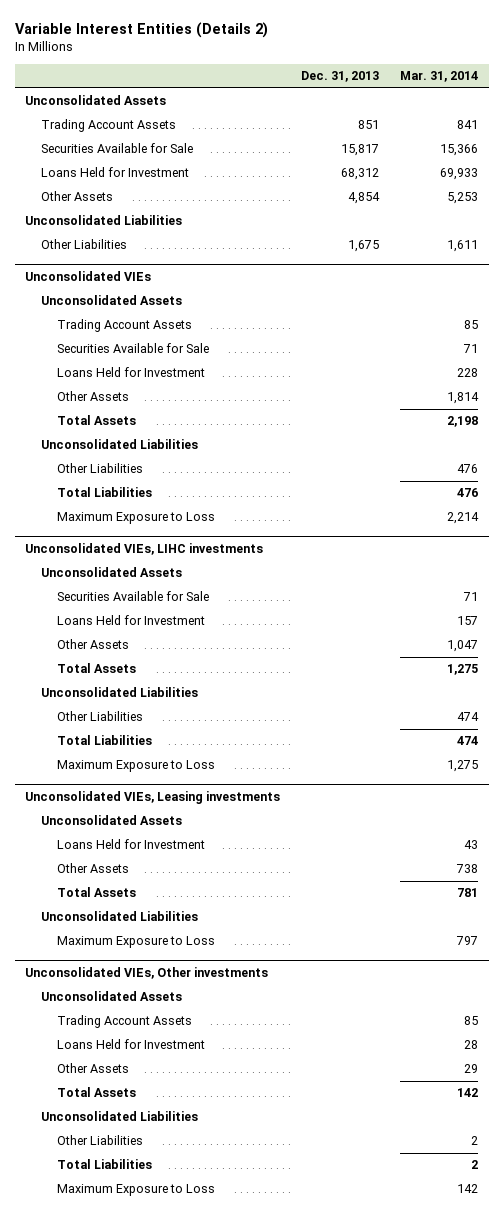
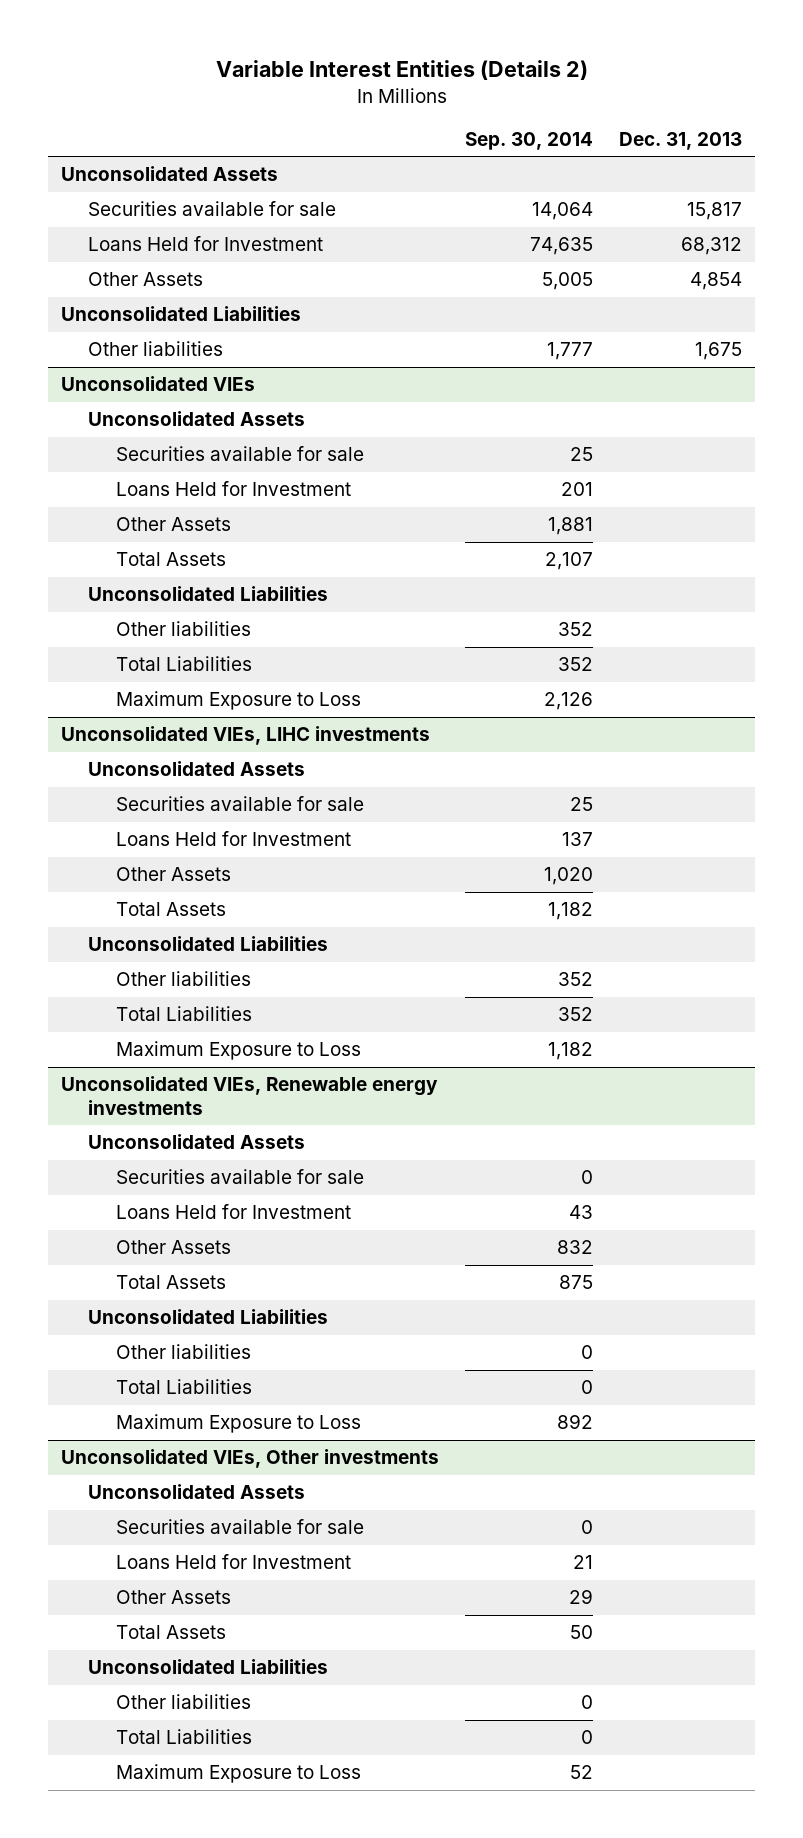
[400,71,479,83] Mar. 31, 2014 -> none
none -> [465,131,594,150] Sep. 30, 2014
[41,119,177,133] Trading Account Assets -> none
[41,143,194,154] Securities Available for Sale -> [88,201,337,217] Securities available for sale
[41,239,128,250] Other Liabilities -> [88,341,224,357] Other liabilities
[57,319,193,333] Trading Account Assets -> none
[57,343,210,354] Securities Available for Sale -> [115,446,364,462] Securities available for sale
[57,463,144,474] Other Liabilities -> [115,621,251,637] Other liabilities
[57,591,210,602] Securities Available for Sale -> [115,796,364,812] Securities available for sale
[57,711,144,722] Other Liabilities -> [115,971,251,987] Other liabilities
[25,791,281,805] Unconsolidated VIEs, Leasing investments -> [61,1076,439,1115] Unconsolidated VIEs, Renewable energy investments
none -> [115,1169,364,1185] Securities available for sale
none -> [115,1344,251,1360] Other liabilities
none -> [115,1379,252,1395] Total Liabilities
[57,1015,193,1029] Trading Account Assets -> none
none -> [115,1519,364,1535] Securities available for sale
[57,1135,144,1146] Other Liabilities -> [115,1694,251,1710] Other liabilities

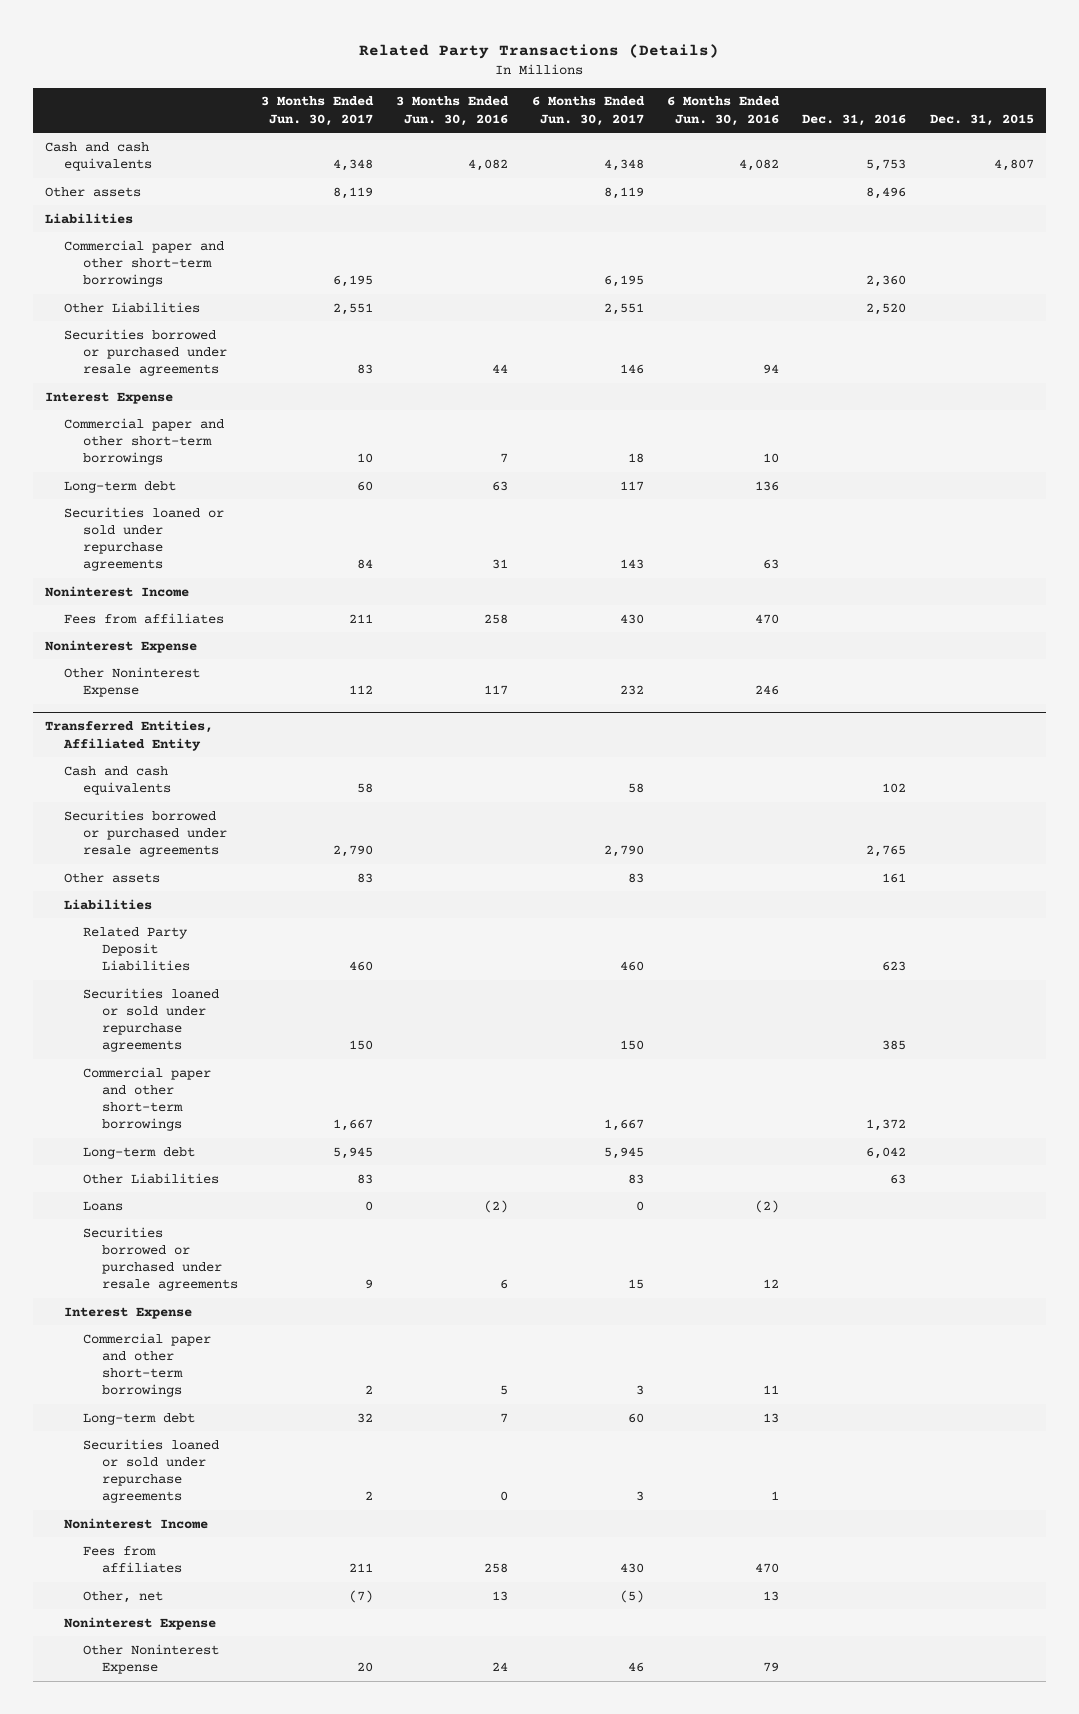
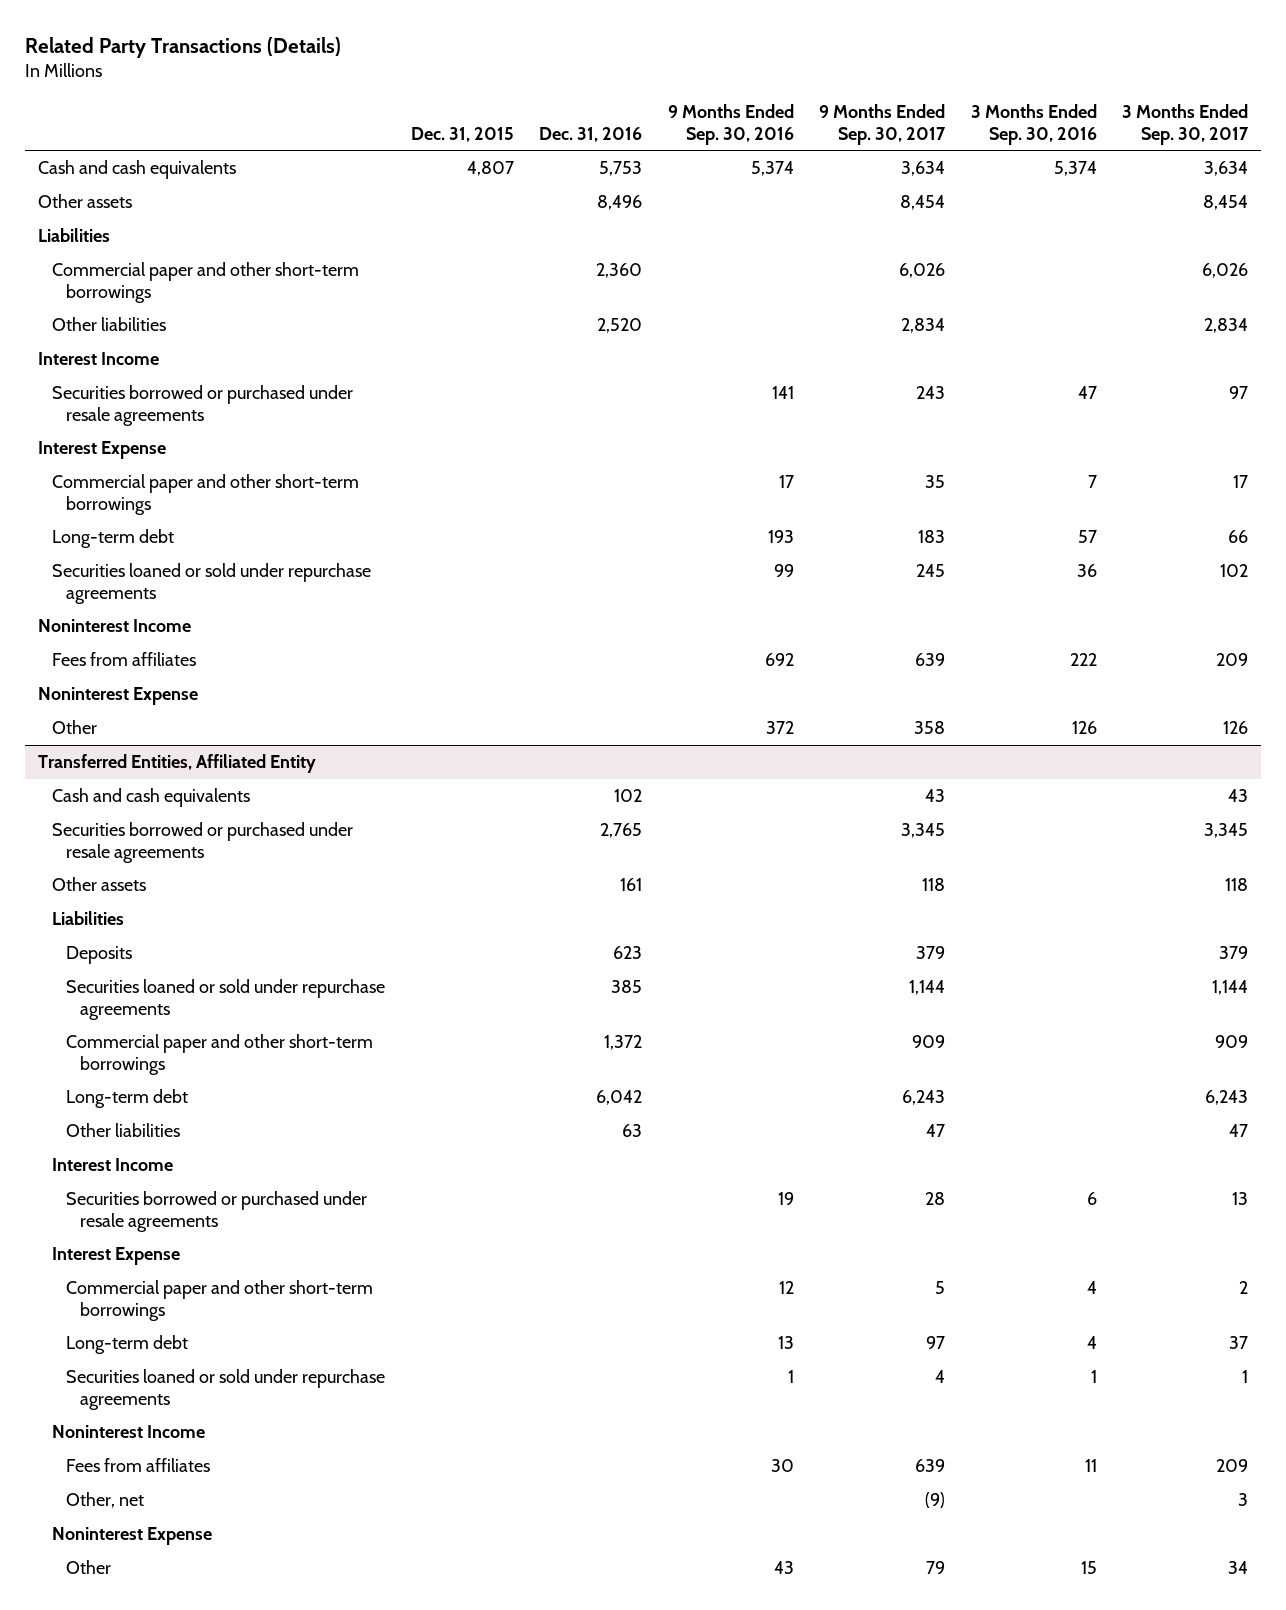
[260,96,374,126] 3 Months Ended Jun. 30, 2017 -> none
[396,96,510,126] 3 Months Ended Jun. 30, 2016 -> none
[531,96,645,126] 6 Months Ended Jun. 30, 2017 -> none
[667,96,781,126] 6 Months Ended Jun. 30, 2016 -> none
none -> [667,104,794,145] 9 Months Ended Sep. 30, 2016
none -> [819,104,947,145] 9 Months Ended Sep. 30, 2017
none -> [970,104,1097,145] 3 Months Ended Sep. 30, 2016
none -> [1121,104,1249,145] 3 Months Ended Sep. 30, 2017
[63,301,200,313] Other Liabilities -> [52,317,167,332] Other liabilities
none -> [37,352,159,366] Interest Income
[63,666,200,697] Other Noninterest Expense -> [52,720,98,735] Other
[82,926,190,972] Related Party Deposit Liabilities -> [66,946,133,965] Deposits
[82,1200,123,1211] Loans -> none
[82,1172,219,1184] Other Liabilities -> [66,1123,181,1138] Other liabilities
none -> [52,1158,174,1172] Interest Income
[82,1643,219,1674] Other Noninterest Expense -> [66,1560,112,1575] Other

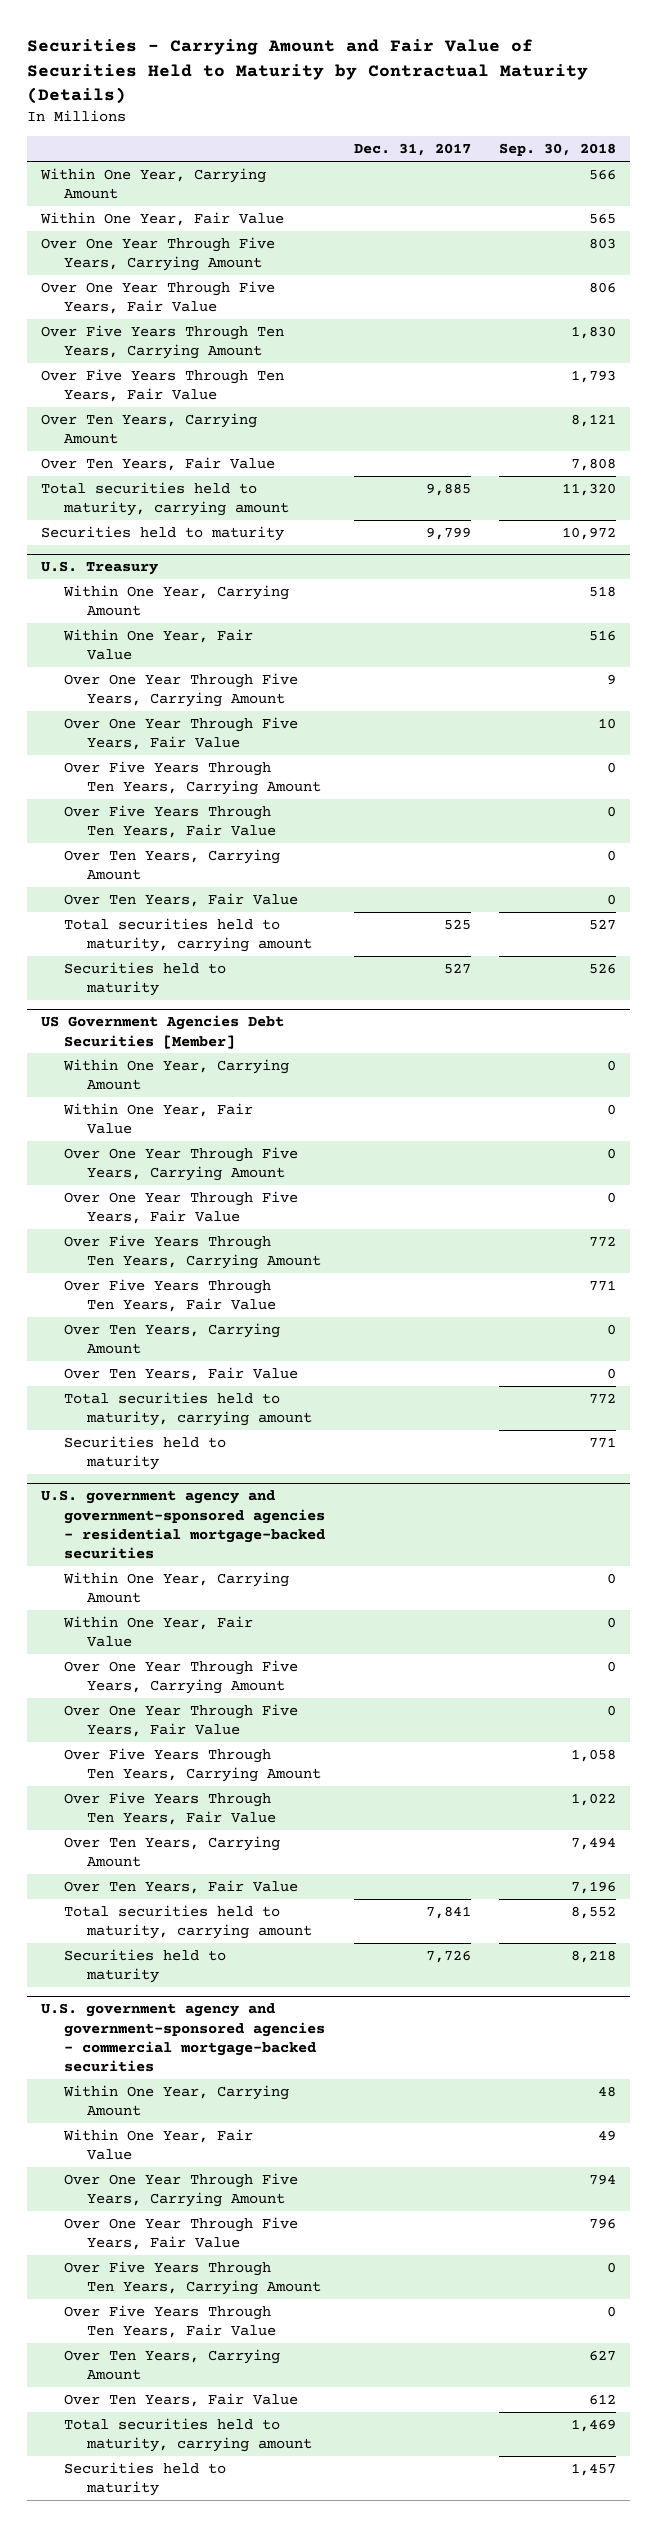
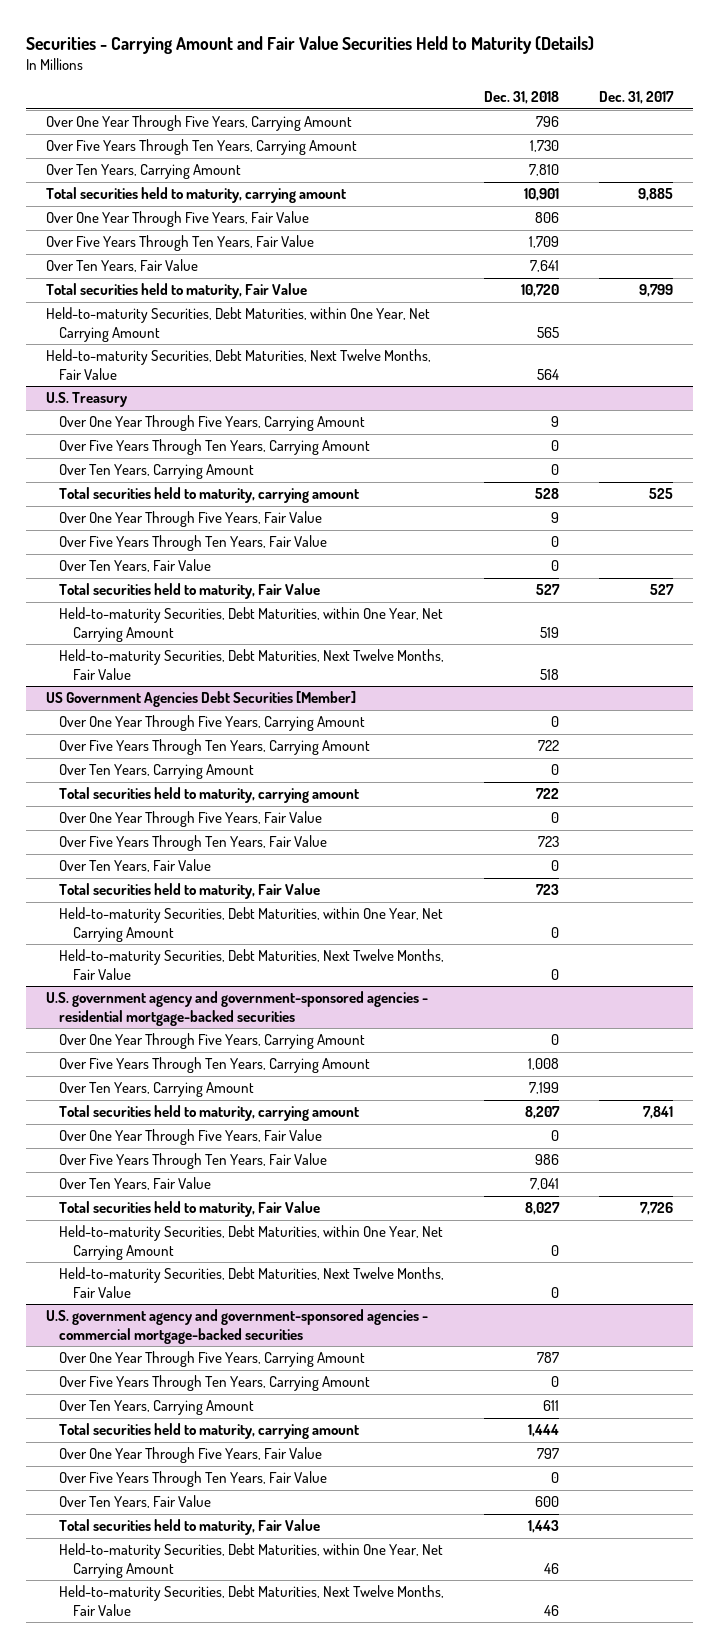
[27,39,589,104] Securities - Carrying Amount and Fair Value of Securities Held to Maturity by Contractual Maturity (Details) -> [26,35,595,54] Securities - Carrying Amount and Fair Value Securities Held to Maturity (Details)
[498,143,616,157] Sep. 30, 2018 -> none
none -> [484,91,560,105] Dec. 31, 2018
[40,167,267,200] Within One Year, Carrying Amount -> none
[40,211,285,226] Within One Year, Fair Value -> none
[41,280,276,315] Over One Year Through Five Years, Fair Value -> [45,211,309,228] Over One Year Through Five Years, Fair Value
[41,368,285,403] Over Five Years Through Ten Years, Fair Value -> [45,235,314,252] Over Five Years Through Ten Years, Fair Value
[41,456,276,471] Over Ten Years, Fair Value -> [45,259,198,273] Over Ten Years, Fair Value
[41,525,285,541] Securities held to maturity -> [45,283,307,300] Total securities held to maturity, Fair Value
none -> [45,307,430,342] Held-to-maturity Securities, Debt Maturities, within One Year, Net Carrying Amount
none -> [45,349,431,380] Held-to-maturity Securities, Debt Maturities, Next Twelve Months, Fair Value
[63,584,290,617] Within One Year, Carrying Amount -> none
[63,628,254,661] Within One Year, Fair Value -> none
[64,716,299,751] Over One Year Through Five Years, Fair Value -> [59,511,323,528] Over One Year Through Five Years, Fair Value
[64,804,276,839] Over Five Years Through Ten Years, Fair Value -> [59,535,328,552] Over Five Years Through Ten Years, Fair Value
[64,892,299,907] Over Ten Years, Fair Value -> [59,559,212,573] Over Ten Years, Fair Value
[64,961,227,997] Securities held to maturity -> [59,583,321,600] Total securities held to maturity, Fair Value
none -> [59,607,444,642] Held-to-maturity Securities, Debt Maturities, within One Year, Net Carrying Amount
none -> [59,649,445,680] Held-to-maturity Securities, Debt Maturities, Next Twelve Months, Fair Value
[63,1058,290,1091] Within One Year, Carrying Amount -> none
[63,1102,254,1135] Within One Year, Fair Value -> none
[64,1190,299,1225] Over One Year Through Five Years, Fair Value -> [59,811,323,828] Over One Year Through Five Years, Fair Value
[64,1278,276,1313] Over Five Years Through Ten Years, Fair Value -> [59,835,328,852] Over Five Years Through Ten Years, Fair Value
[64,1366,299,1381] Over Ten Years, Fair Value -> [59,859,212,873] Over Ten Years, Fair Value
[64,1435,227,1471] Securities held to maturity -> [59,883,321,900] Total securities held to maturity, Fair Value
none -> [59,907,444,942] Held-to-maturity Securities, Debt Maturities, within One Year, Net Carrying Amount
none -> [59,949,445,980] Held-to-maturity Securities, Debt Maturities, Next Twelve Months, Fair Value
[63,1571,290,1604] Within One Year, Carrying Amount -> none
[63,1615,254,1648] Within One Year, Fair Value -> none
[64,1703,299,1738] Over One Year Through Five Years, Fair Value -> [59,1129,323,1146] Over One Year Through Five Years, Fair Value
[64,1791,276,1826] Over Five Years Through Ten Years, Fair Value -> [59,1153,328,1170] Over Five Years Through Ten Years, Fair Value
[64,1879,299,1894] Over Ten Years, Fair Value -> [59,1177,212,1191] Over Ten Years, Fair Value
[64,1948,227,1984] Securities held to maturity -> [59,1201,321,1218] Total securities held to maturity, Fair Value
none -> [59,1225,444,1260] Held-to-maturity Securities, Debt Maturities, within One Year, Net Carrying Amount
none -> [59,1267,445,1298] Held-to-maturity Securities, Debt Maturities, Next Twelve Months, Fair Value
[63,2084,290,2117] Within One Year, Carrying Amount -> none
[63,2128,254,2161] Within One Year, Fair Value -> none
[64,2216,299,2251] Over One Year Through Five Years, Fair Value -> [59,1447,323,1464] Over One Year Through Five Years, Fair Value
[64,2304,276,2339] Over Five Years Through Ten Years, Fair Value -> [59,1471,328,1488] Over Five Years Through Ten Years, Fair Value
[64,2392,299,2407] Over Ten Years, Fair Value -> [59,1495,212,1509] Over Ten Years, Fair Value
[64,2461,227,2497] Securities held to maturity -> [59,1519,321,1536] Total securities held to maturity, Fair Value
none -> [59,1543,444,1578] Held-to-maturity Securities, Debt Maturities, within One Year, Net Carrying Amount
none -> [59,1585,445,1616] Held-to-maturity Securities, Debt Maturities, Next Twelve Months, Fair Value

